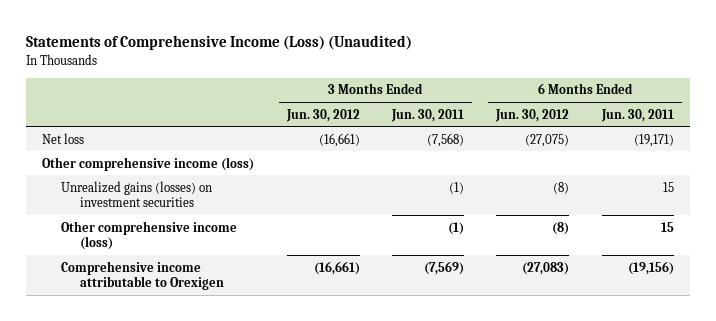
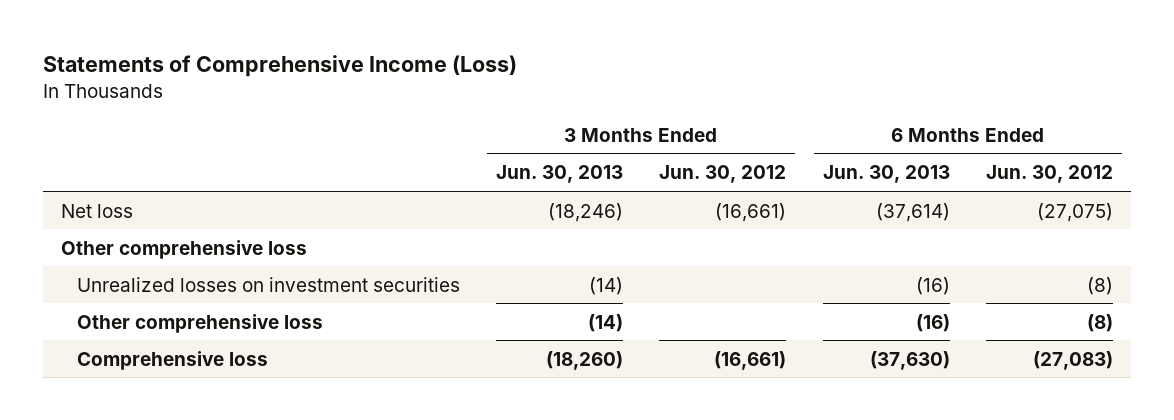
[26,34,413,50] Statements of Comprehensive Income (Loss) (Unaudited) -> [43,55,518,78] Statements of Comprehensive Income (Loss)
[391,108,465,122] Jun. 30, 2011 -> none
[600,108,674,122] Jun. 30, 2011 -> none
none -> [495,165,623,184] Jun. 30, 2013
none -> [822,165,950,184] Jun. 30, 2013
[42,156,255,171] Other comprehensive income (loss) -> [61,239,308,259] Other comprehensive loss
[61,180,213,208] Unrealized gains (losses) on investment securities -> [76,276,460,292] Unrealized losses on investment securities
[61,220,238,251] Other comprehensive income (loss) -> [76,313,323,333] Other comprehensive loss
[61,260,225,291] Comprehensive income attributable to Orexigen -> [76,350,268,370] Comprehensive loss

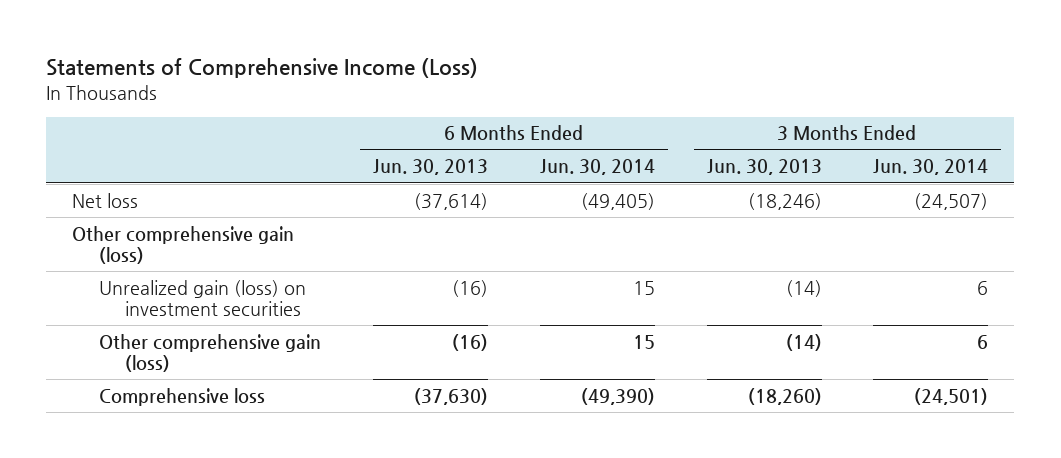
[659,165,787,184] Jun. 30, 2012 -> none
[985,165,1113,184] Jun. 30, 2012 -> none
none -> [539,159,655,176] Jun. 30, 2014
none -> [873,159,989,176] Jun. 30, 2014
[61,239,308,259] Other comprehensive loss -> [72,225,295,264] Other comprehensive gain (loss)
[76,276,460,292] Unrealized losses on investment securities -> [98,279,306,316] Unrealized gain (loss) on investment securities
[76,313,323,333] Other comprehensive loss -> [98,333,321,372] Other comprehensive gain (loss)

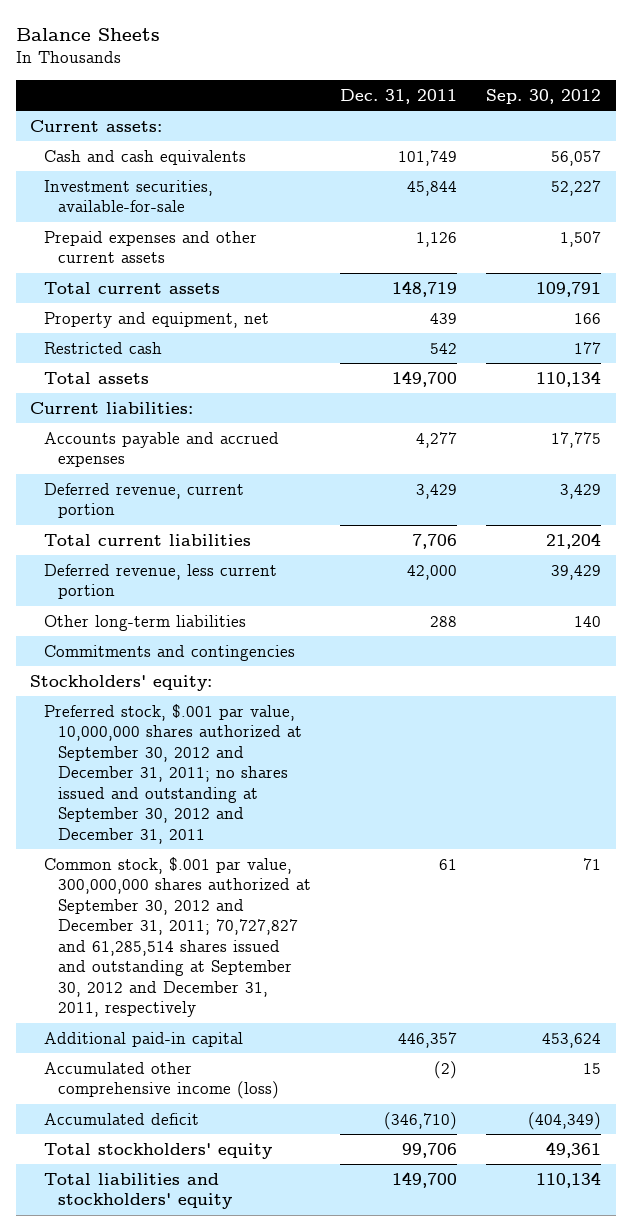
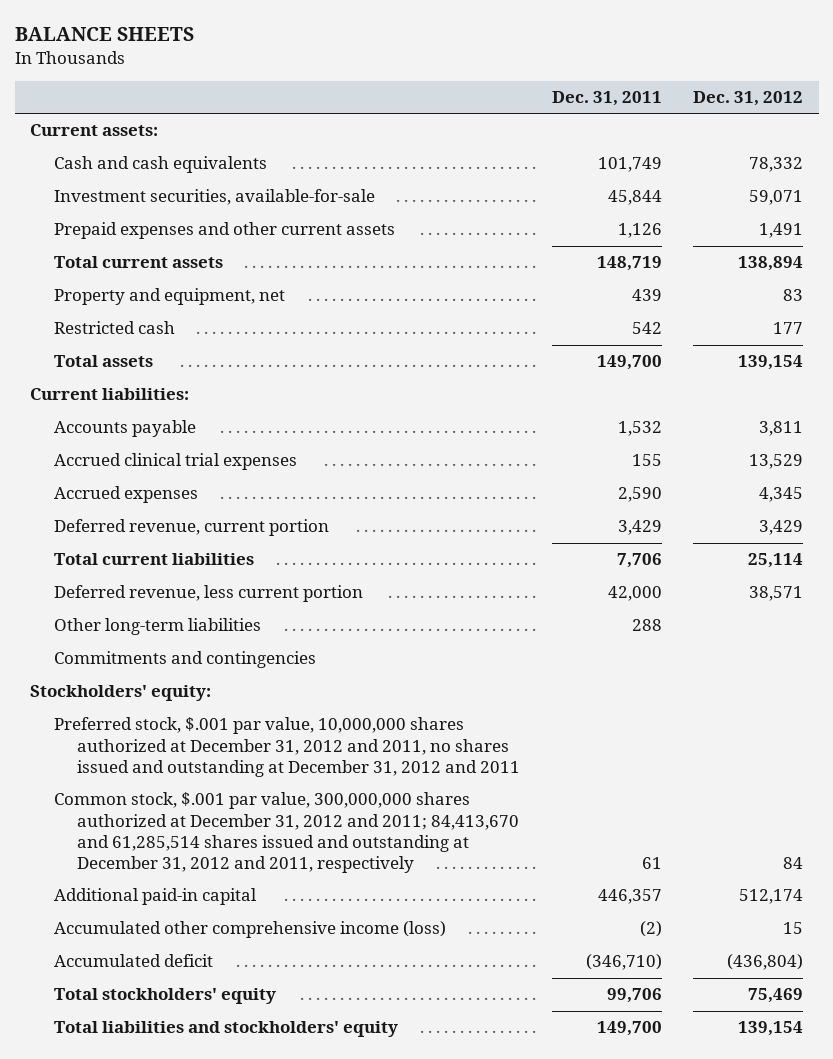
[15,28,160,42] Balance Sheets -> [14,26,194,41] BALANCE SHEETS
[486,88,602,104] Sep. 30, 2012 -> none
none -> [693,91,804,107] Dec. 31, 2012
[44,431,280,468] Accounts payable and accrued expenses -> none
none -> [53,420,196,438] Accounts payable
none -> [53,453,297,471] Accrued clinical trial expenses
none -> [53,486,198,504] Accrued expenses
[44,703,302,844] Preferred stock, $.001 par value, 10,000,000 shares authorized at September 30, 2012 and December 31, 2011; no shares issued and outstanding at September 30, 2012 and December 31, 2011 -> [53,717,521,777] Preferred stock, $.001 par value, 10,000,000 shares authorized at December 31, 2012 and 2011, no shares issued and outstanding at December 31, 2012 and 2011
[44,856,311,1018] Common stock, $.001 par value, 300,000,000 shares authorized at September 30, 2012 and December 31, 2011; 70,727,827 and 61,285,514 shares issued and outstanding at September 30, 2012 and December 31, 2011, respectively -> [53,792,520,873] Common stock, $.001 par value, 300,000,000 shares authorized at December 31, 2012 and 2011; 84,413,670 and 61,285,514 shares issued and outstanding at December 31, 2012 and 2011, respectively

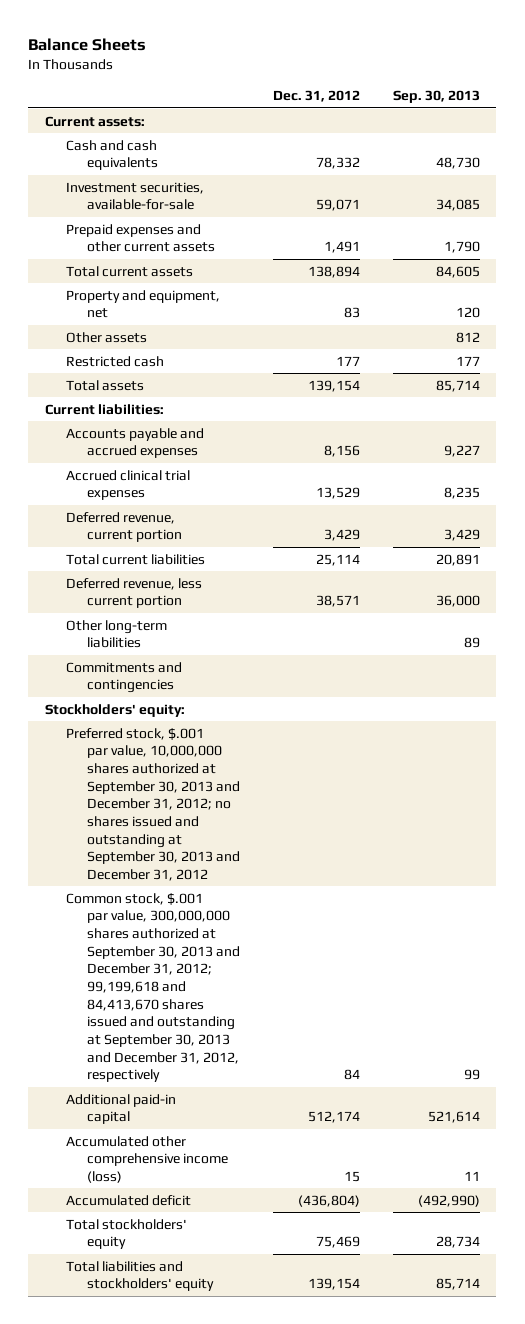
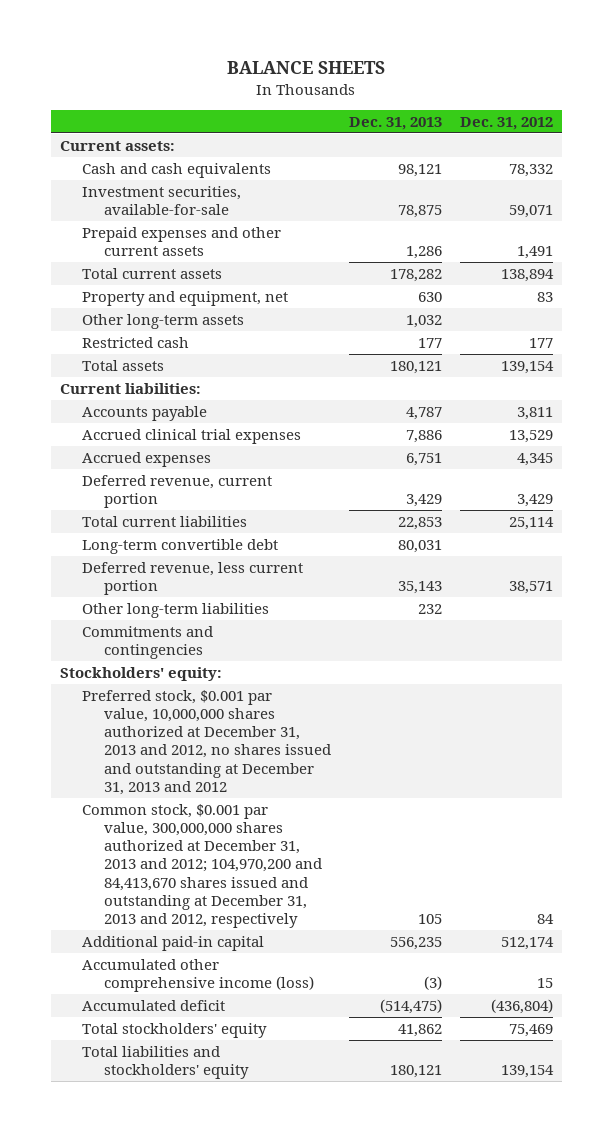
[28,38,147,52] Balance Sheets -> [227,61,386,75] BALANCE SHEETS
[392,90,480,104] Sep. 30, 2013 -> none
none -> [348,116,442,130] Dec. 31, 2013
[65,331,147,343] Other assets -> [81,313,244,329] Other long-term assets
[65,427,204,459] Accounts payable and accrued expenses -> none
none -> [81,405,207,421] Accounts payable
none -> [81,451,211,467] Accrued expenses
none -> [81,538,278,554] Long-term convertible debt
[65,727,240,881] Preferred stock, $.001 par value, 10,000,000 shares authorized at September 30, 2013 and December 31, 2012; no shares issued and outstanding at September 30, 2013 and December 31, 2012 -> [81,689,331,795] Preferred stock, $0.001 par value, 10,000,000 shares authorized at December 31, 2013 and 2012, no shares issued and outstanding at December 31, 2013 and 2012
[65,892,240,1083] Common stock, $.001 par value, 300,000,000 shares authorized at September 30, 2013 and December 31, 2012; 99,199,618 and 84,413,670 shares issued and outstanding at September 30, 2013 and December 31, 2012, respectively -> [81,803,322,929] Common stock, $0.001 par value, 300,000,000 shares authorized at December 31, 2013 and 2012; 104,970,200 and 84,413,670 shares issued and outstanding at December 31, 2013 and 2012, respectively

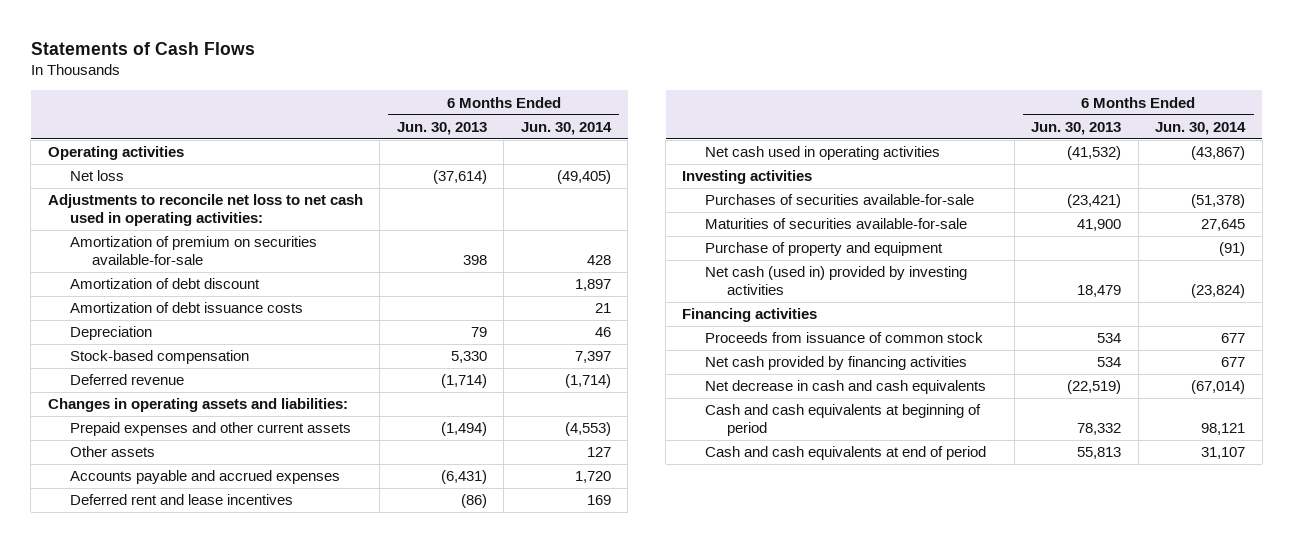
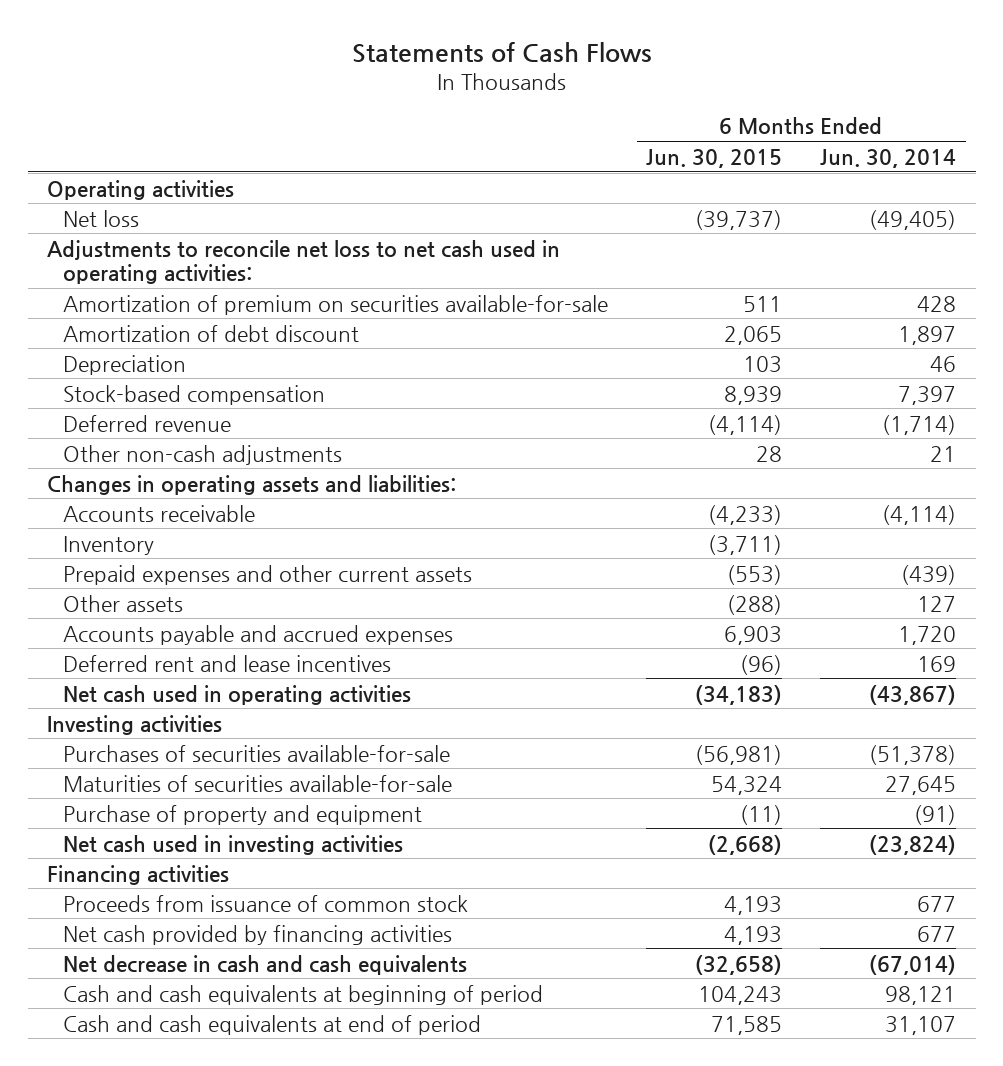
[396,121,487,135] Jun. 30, 2013 -> none
none -> [646,148,783,168] Jun. 30, 2015
[70,302,304,314] Amortization of debt issuance costs -> none
none -> [63,444,343,465] Other non-cash adjustments
none -> [63,504,256,522] Accounts receivable
none -> [63,535,155,555] Inventory
[564,422,611,437] (4,553) -> [901,564,957,585] (439)
[704,266,967,296] Net cash (used in) provided by investing activities -> [63,834,404,855] Net cash used in investing activities

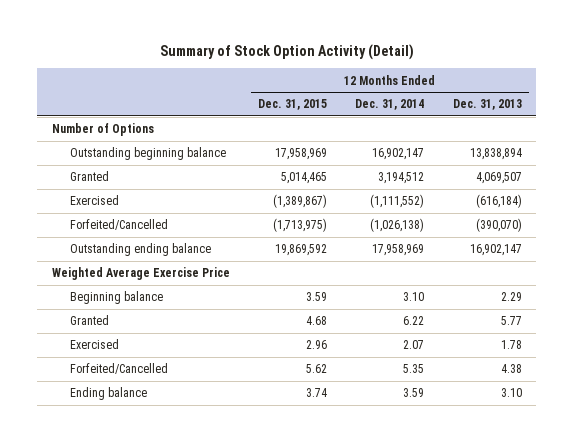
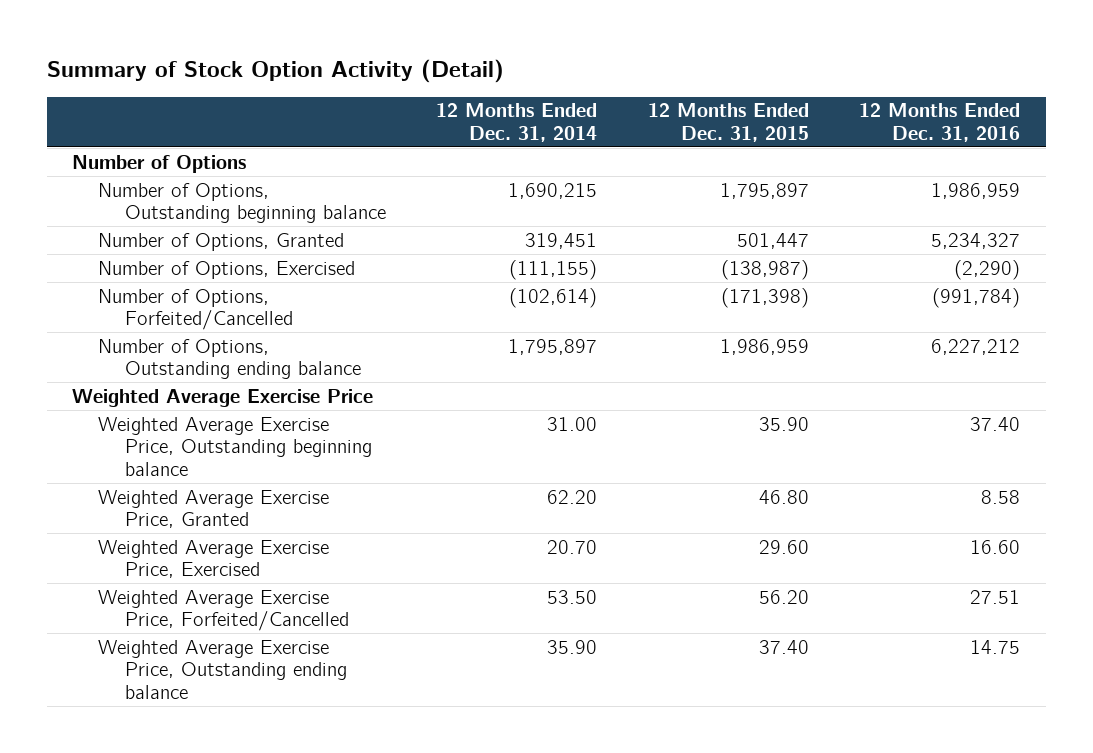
[452,99,522,111] Dec. 31, 2013 -> none
none -> [859,103,1021,142] 12 Months Ended Dec. 31, 2016
[70,147,227,161] Outstanding beginning balance -> [98,182,386,224] Number of Options, Outstanding beginning balance
[274,148,327,161] 17,958,969 -> [719,182,809,199] 1,795,897
[372,148,425,161] 16,902,147 -> [508,182,598,199] 1,690,215
[70,171,110,182] Granted -> [98,232,345,251] Number of Options, Granted
[280,172,327,185] 5,014,465 -> [736,232,809,249] 501,447
[378,172,425,185] 3,194,512 -> [525,232,598,249] 319,451
[70,195,120,206] Exercised -> [98,260,356,279] Number of Options, Exercised
[272,194,327,209] (1,389,867) -> [720,259,809,280] (138,987)
[370,194,425,209] (1,111,552) -> [509,259,598,280] (111,155)
[70,219,169,231] Forfeited/Cancelled -> [98,288,293,331] Number of Options, Forfeited/Cancelled
[272,218,327,233] (1,713,975) -> [720,287,809,308] (171,398)
[370,218,425,233] (1,026,138) -> [509,287,598,308] (102,614)
[70,243,212,257] Outstanding ending balance -> [98,338,361,380] Number of Options, Outstanding ending balance
[274,244,327,257] 19,869,592 -> [719,338,809,355] 1,986,959
[372,244,425,257] 17,958,969 -> [508,338,598,355] 1,795,897
[70,291,164,305] Beginning balance -> [98,416,372,476] Weighted Average Exercise Price, Outstanding beginning balance
[305,292,327,302] 3.59 -> [758,416,809,431] 35.90
[403,292,425,302] 3.10 -> [547,416,598,431] 31.00
[70,315,110,326] Granted -> [98,489,330,529] Weighted Average Exercise Price, Granted
[305,316,327,326] 4.68 -> [758,489,809,504] 46.80
[403,316,425,326] 6.22 -> [547,489,598,504] 62.20
[70,339,120,350] Exercised -> [98,539,330,579] Weighted Average Exercise Price, Exercised
[305,340,327,350] 2.96 -> [758,539,809,554] 29.60
[403,340,425,350] 2.07 -> [547,539,598,554] 20.70
[70,363,169,375] Forfeited/Cancelled -> [98,589,349,632] Weighted Average Exercise Price, Forfeited/Cancelled
[305,364,327,374] 5.62 -> [758,589,809,604] 56.20
[403,364,425,374] 5.35 -> [547,589,598,604] 53.50
[70,387,148,401] Ending balance -> [98,639,347,699] Weighted Average Exercise Price, Outstanding ending balance
[305,388,327,398] 3.74 -> [758,639,809,654] 37.40
[403,388,425,398] 3.59 -> [547,639,598,654] 35.90

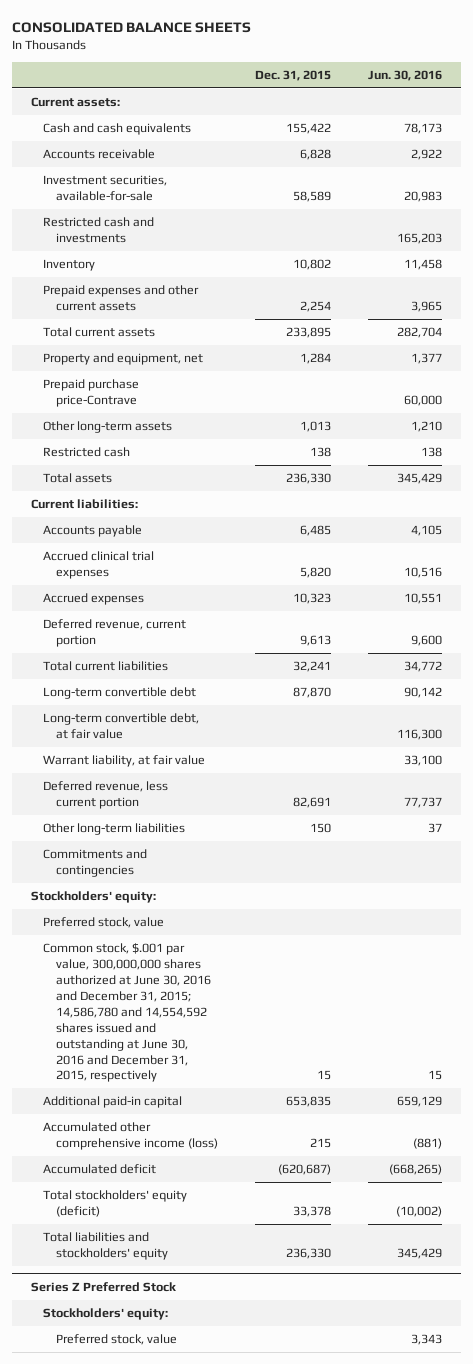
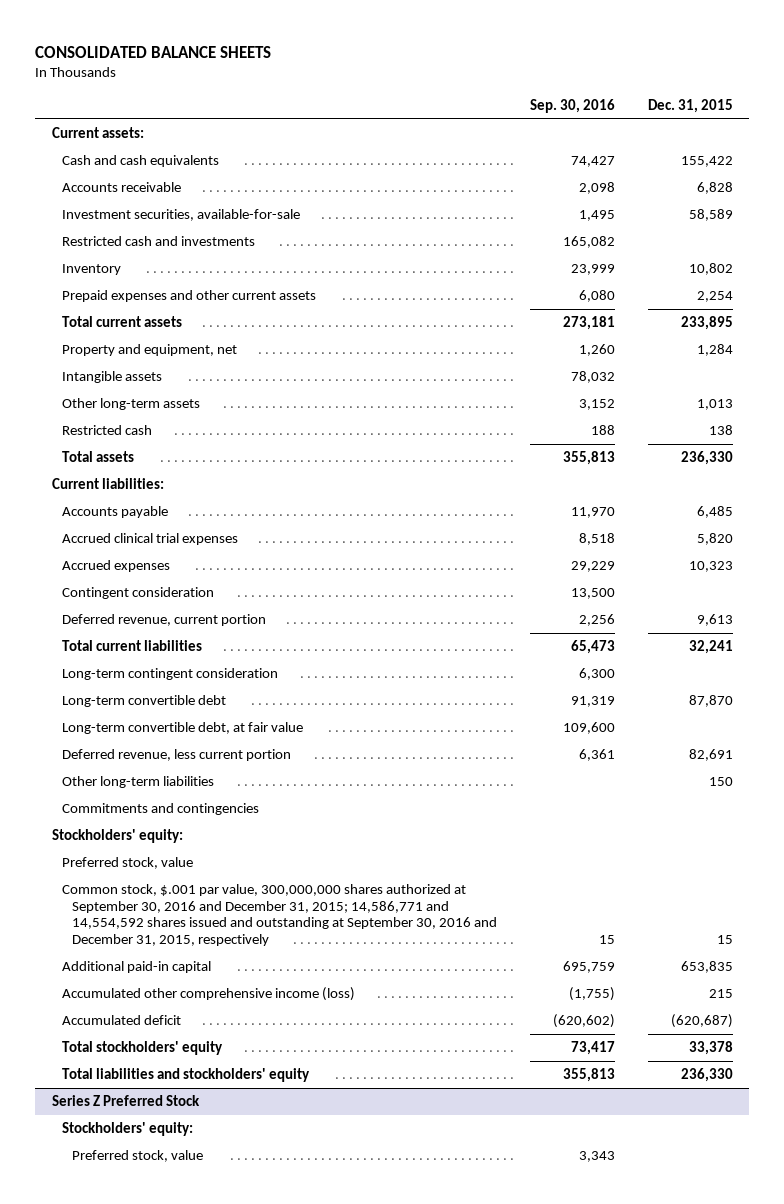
[368,69,443,81] Jun. 30, 2016 -> none
none -> [529,98,615,113] Sep. 30, 2016
[43,379,140,407] Prepaid purchase price-Contrave -> none
none -> [61,371,162,384] Intangible assets
none -> [61,587,214,600] Contingent consideration
none -> [61,668,278,681] Long-term contingent consideration
[43,755,206,768] Warrant liability, at fair value -> none
[43,943,211,1083] Common stock, $.001 par value, 300,000,000 shares authorized at June 30, 2016 and December 31, 2015; 14,586,780 and 14,554,592 shares issued and outstanding at June 30, 2016 and December 31, 2015, respectively -> [61,884,498,946] Common stock, $.001 par value, 300,000,000 shares authorized at September 30, 2016 and December 31, 2015; 14,586,771 and 14,554,592 shares issued and outstanding at September 30, 2016 and December 31, 2015, respectively
[43,1190,188,1217] Total stockholders' equity (deficit) -> [61,1041,223,1056] Total stockholders' equity

